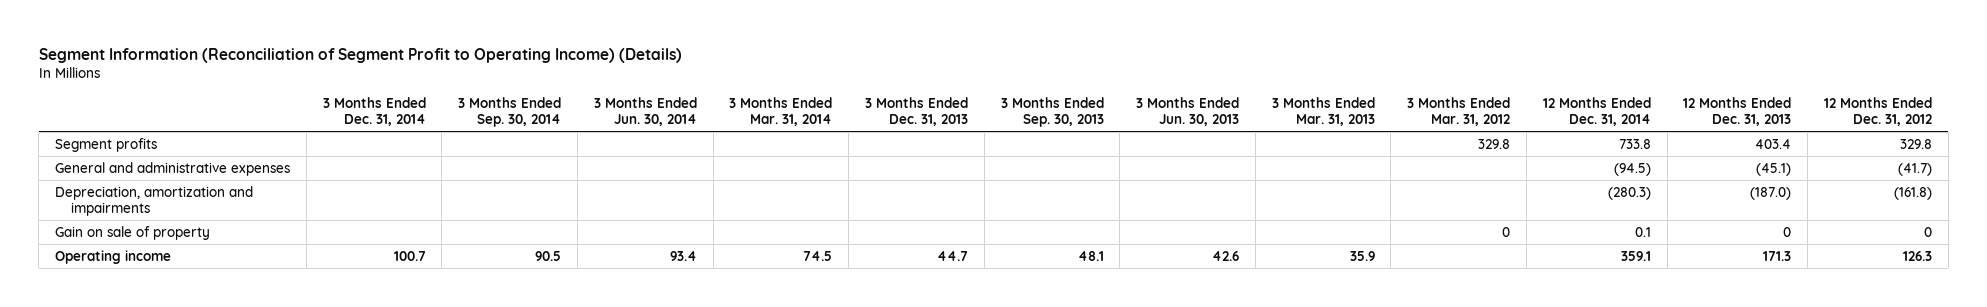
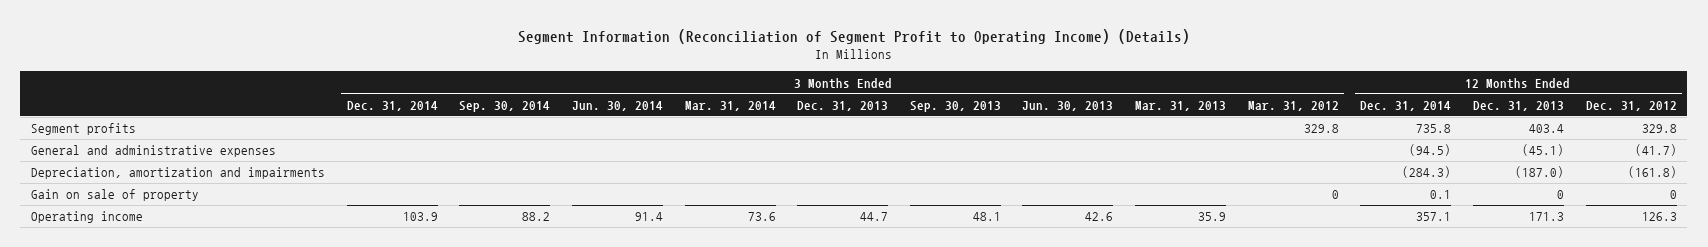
[1618,138,1651,149] 733.8 -> [1416,124,1452,134] 735.8
[1607,186,1651,200] (280.3) -> [1402,166,1452,179] (284.3)
[393,250,426,261] 100.7 -> [402,212,438,222] 103.9
[535,250,562,261] 90.5 -> [522,212,551,222] 88.2
[669,250,697,261] 93.4 -> [635,212,664,222] 91.4
[803,250,833,261] 74.5 -> [747,212,776,222] 73.6
[1620,250,1651,261] 359.1 -> [1416,212,1452,222] 357.1

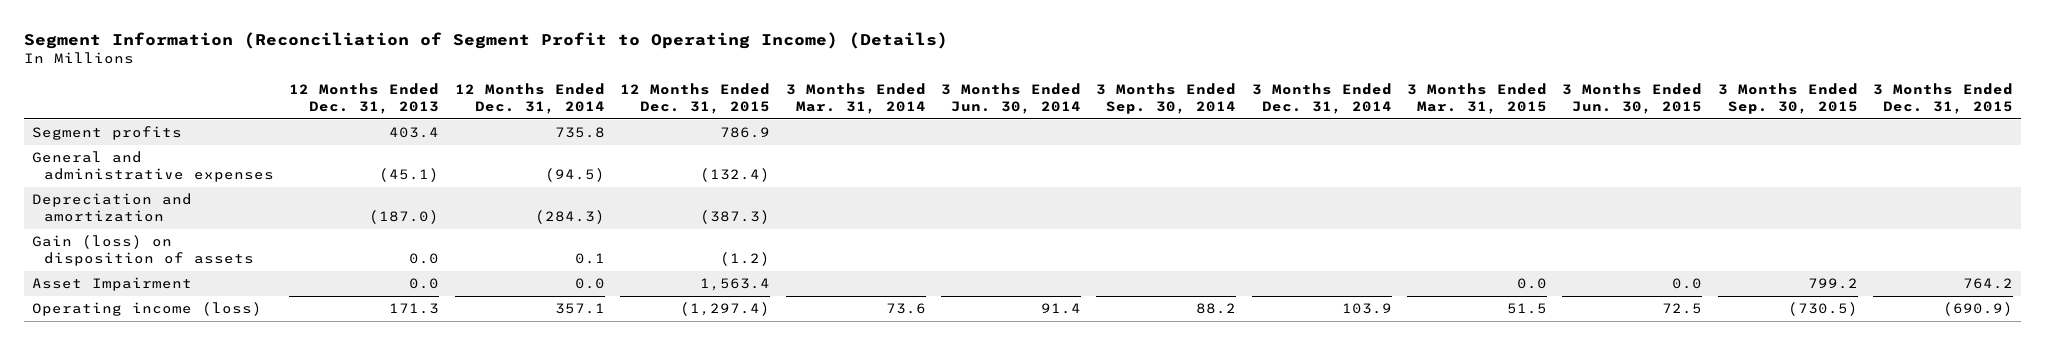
[797,100,889,111] Dec. 31, 2013 -> none
[909,100,1001,112] Sep. 30, 2013 -> none
[1022,100,1114,111] Jun. 30, 2013 -> none
[1135,100,1227,111] Mar. 31, 2013 -> none
[1247,100,1339,111] Mar. 31, 2012 -> none
[1585,100,1677,111] Dec. 31, 2012 -> none
none -> [620,82,771,114] 12 Months Ended Dec. 31, 2015
none -> [1407,82,1548,114] 3 Months Ended Mar. 31, 2015
none -> [1562,82,1703,114] 3 Months Ended Jun. 30, 2015
none -> [1717,82,1858,114] 3 Months Ended Sep. 30, 2015
none -> [1873,82,2014,114] 3 Months Ended Dec. 31, 2015
[31,167,326,180] Depreciation, amortization and impairments -> [32,193,193,223] Depreciation and amortization
[31,189,200,202] Gain on sale of property -> [32,235,254,267] Gain (loss) on disposition of assets
[1556,190,1564,200] 0 -> [409,253,440,265] 0.0
none -> [32,277,193,292] Asset Impairment
[31,211,144,224] Operating income -> [32,302,263,317] Operating income (loss)

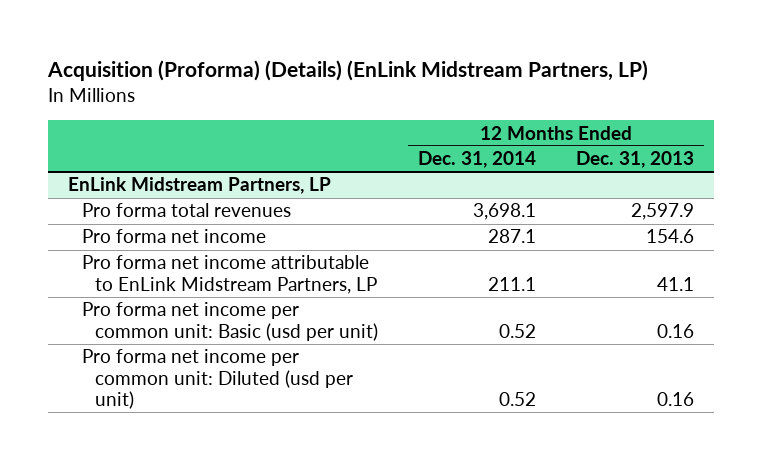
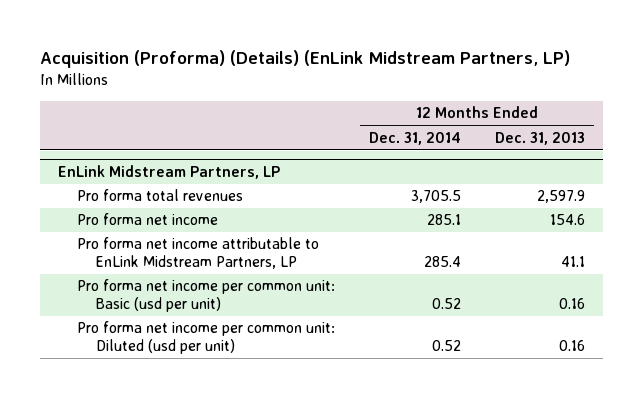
[472,203,536,221] 3,698.1 -> [411,190,462,204] 3,705.5
[487,229,536,244] 287.1 -> [427,214,462,226] 285.1
[487,276,536,291] 211.1 -> [424,256,462,268] 285.4

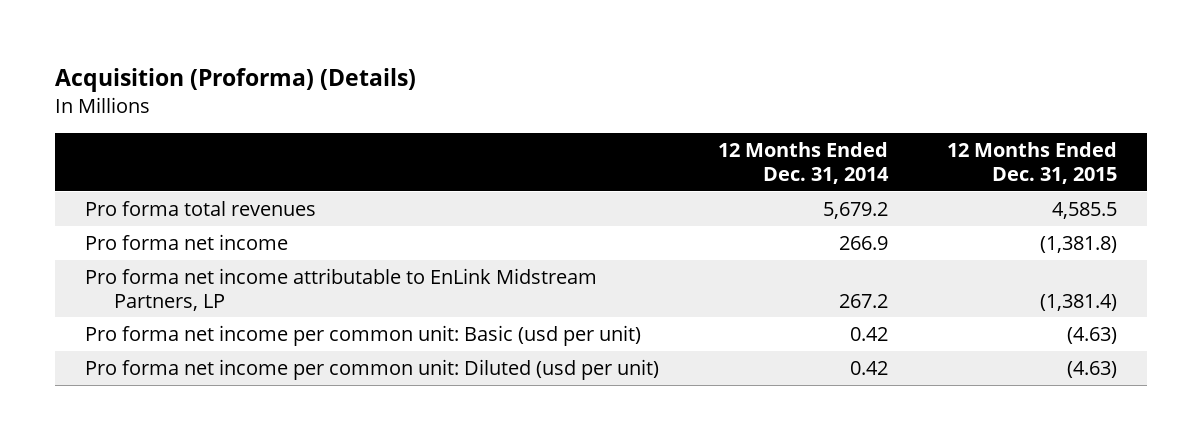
[40,50,571,69] Acquisition (Proforma) (Details) (EnLink Midstream Partners, LP) -> [55,68,417,93] Acquisition (Proforma) (Details)
[495,131,586,145] Dec. 31, 2013 -> none
none -> [947,142,1118,184] 12 Months Ended Dec. 31, 2015
[57,165,280,180] EnLink Midstream Partners, LP -> none
[411,190,462,204] 3,705.5 -> [822,201,888,219] 5,679.2
[427,214,462,226] 285.1 -> [838,235,888,250] 266.9
[424,256,462,268] 285.4 -> [838,293,888,308] 267.2
[432,298,462,310] 0.52 -> [849,326,888,341] 0.42
[432,340,462,352] 0.52 -> [849,360,888,375] 0.42

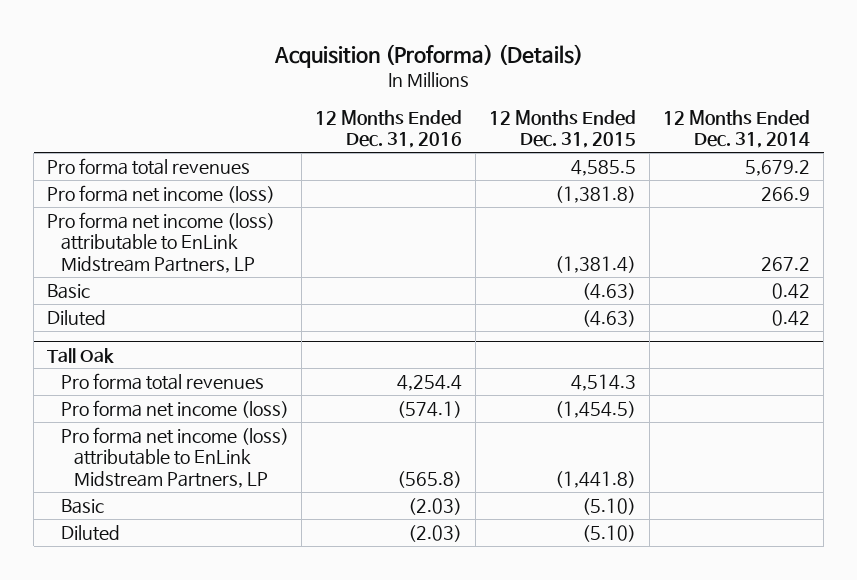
none -> [315,109,463,149] 12 Months Ended Dec. 31, 2016
[84,233,288,250] Pro forma net income -> [47,184,276,203] Pro forma net income (loss)
[84,267,597,311] Pro forma net income attributable to EnLink Midstream Partners, LP -> [47,211,276,273] Pro forma net income (loss) attributable to EnLink Midstream Partners, LP
[84,324,641,346] Pro forma net income per common unit: Basic (usd per unit) -> [47,283,91,299] Basic
[84,358,659,380] Pro forma net income per common unit: Diluted (usd per unit) -> [47,309,107,326] Diluted
none -> [47,347,115,363] Tall Oak
none -> [60,372,264,390] Pro forma total revenues
none -> [60,399,289,418] Pro forma net income (loss)
none -> [60,426,289,488] Pro forma net income (loss) attributable to EnLink Midstream Partners, LP
none -> [60,498,104,514] Basic
none -> [60,524,120,541] Diluted

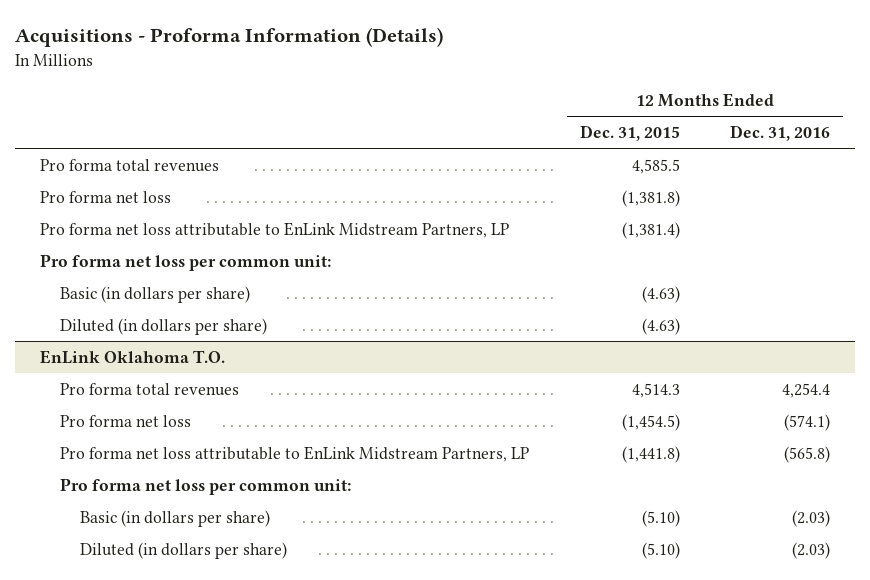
[273,43,583,68] Acquisition (Proforma) (Details) -> [14,27,443,48] Acquisitions - Proforma Information (Details)
[663,109,811,149] 12 Months Ended Dec. 31, 2014 -> none
[47,347,115,363] Tall Oak -> none
[47,184,276,203] Pro forma net income (loss) -> [39,190,171,203] Pro forma net loss
[47,211,276,273] Pro forma net income (loss) attributable to EnLink Midstream Partners, LP -> [39,221,509,238] Pro forma net loss attributable to EnLink Midstream Partners, LP
none -> [39,253,331,271] Pro forma net loss per common unit:
[47,283,91,299] Basic -> [60,285,251,303] Basic (in dollars per share)
[47,309,107,326] Diluted -> [60,317,268,335] Diluted (in dollars per share)
none -> [39,349,225,364] EnLink Oklahoma T.O.
[60,399,289,418] Pro forma net income (loss) -> [60,414,192,427] Pro forma net loss
[60,426,289,488] Pro forma net income (loss) attributable to EnLink Midstream Partners, LP -> [60,445,530,462] Pro forma net loss attributable to EnLink Midstream Partners, LP
none -> [60,477,352,495] Pro forma net loss per common unit:
[60,498,104,514] Basic -> [80,509,271,527] Basic (in dollars per share)
[60,524,120,541] Diluted -> [80,541,288,559] Diluted (in dollars per share)

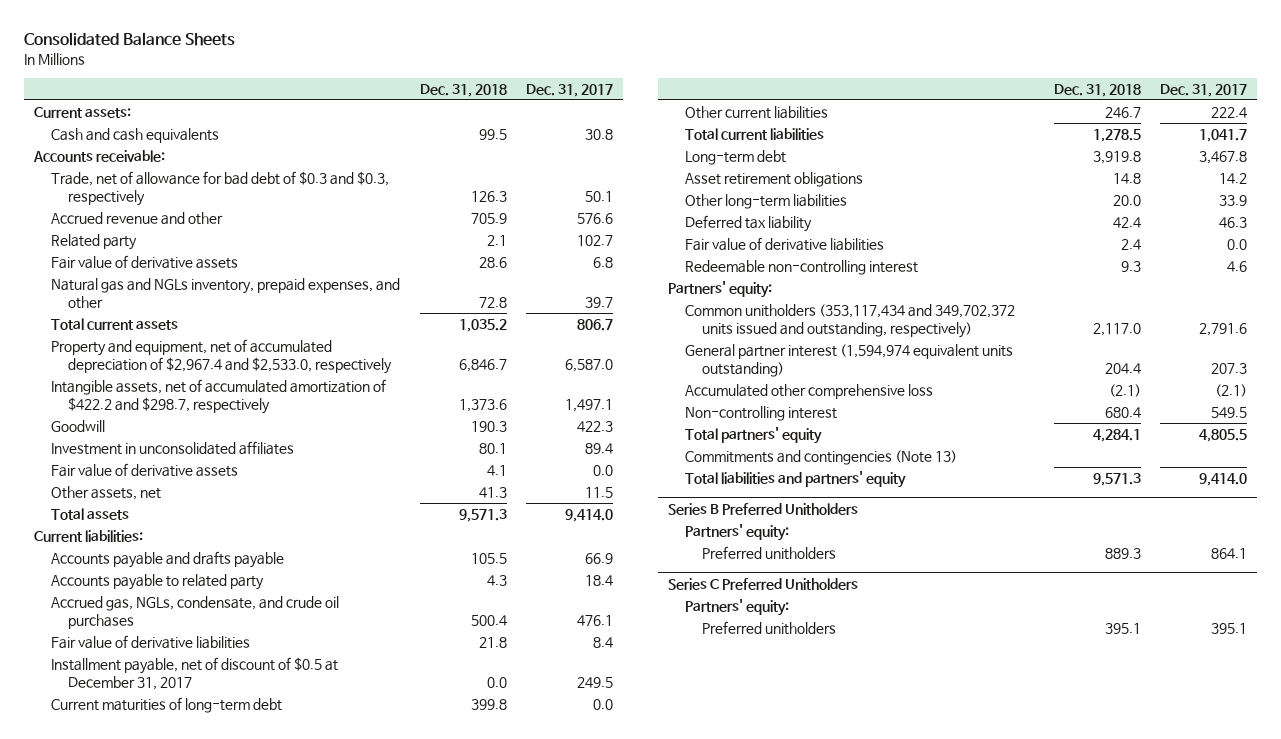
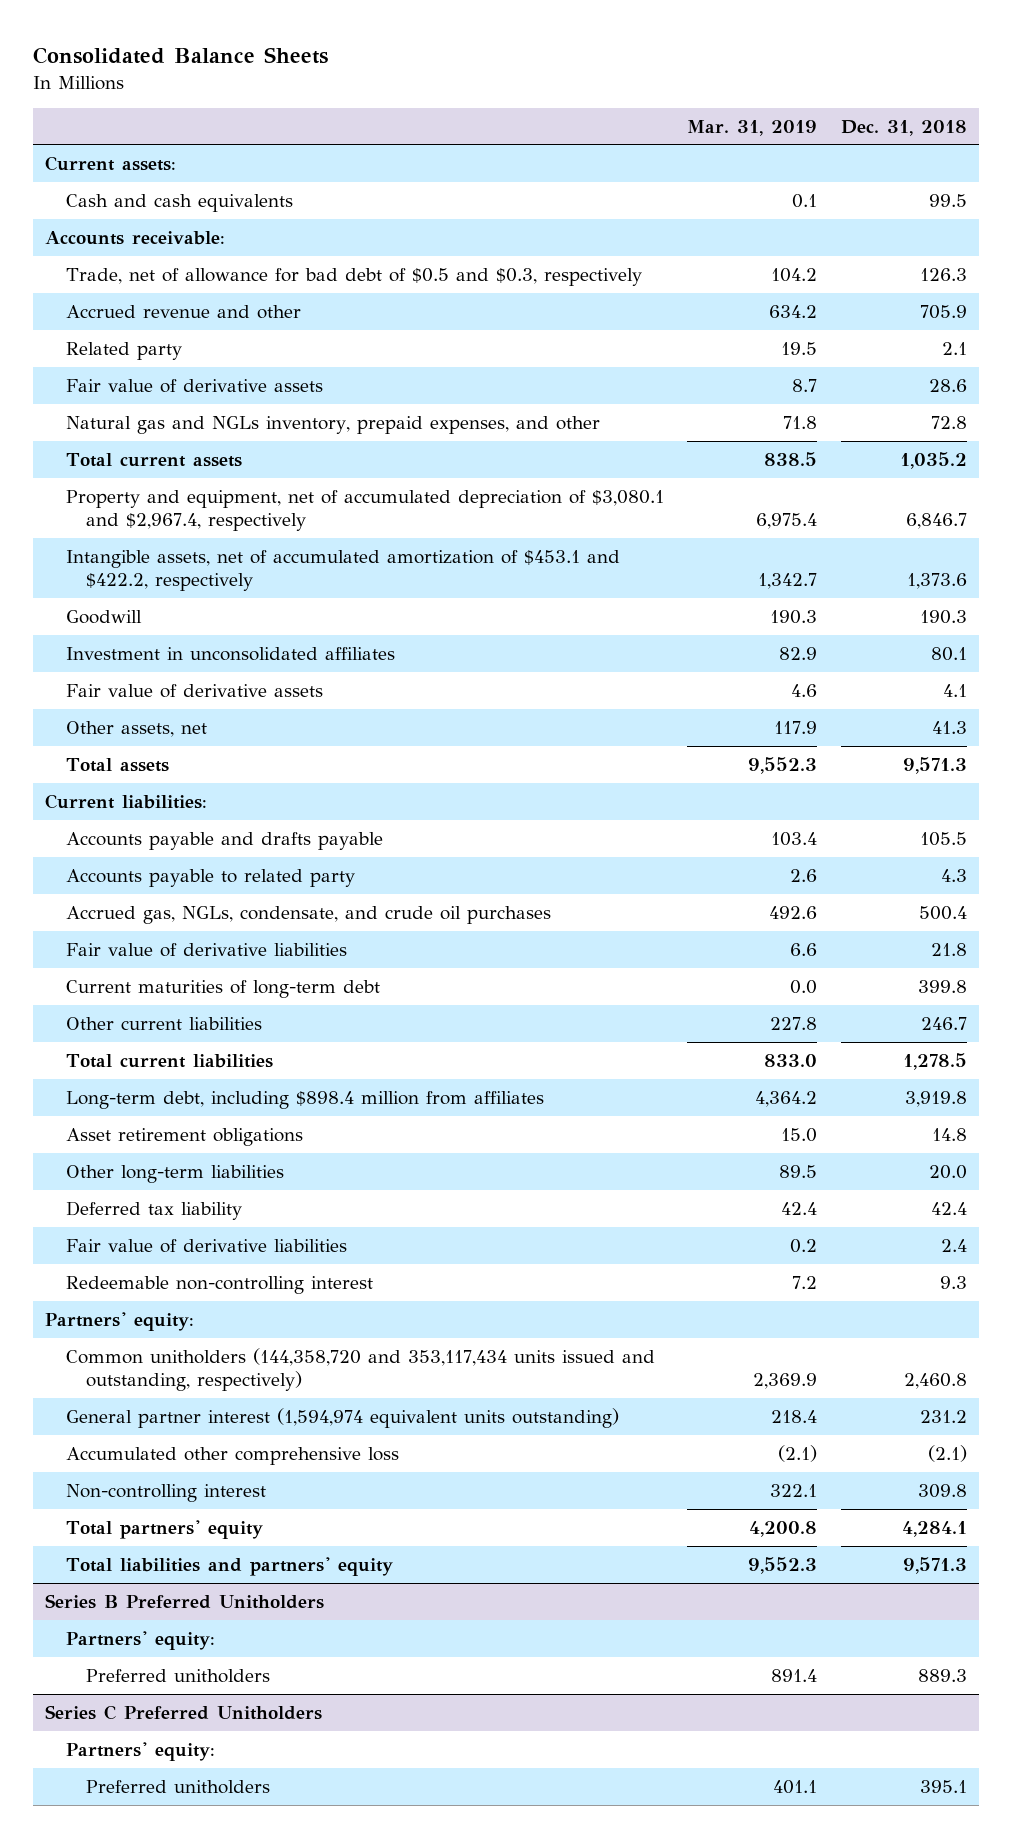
[526,83,614,97] Dec. 31, 2017 -> none
none -> [687,119,818,136] Mar. 31, 2019
[51,171,390,206] Trade, net of allowance for bad debt of $0.3 and $0.3, respectively -> [65,267,642,286] Trade, net of allowance for bad debt of $0.5 and $0.3, respectively
[51,339,393,374] Property and equipment, net of accumulated depreciation of $2,967.4 and $2,533.0, respectively -> [65,489,664,532] Property and equipment, net of accumulated depreciation of $3,080.1 and $2,967.4, respectively
[51,379,387,414] Intangible assets, net of accumulated amortization of $422.2 and $298.7, respectively -> [65,549,620,592] Intangible assets, net of accumulated amortization of $453.1 and $422.2, respectively
[51,657,339,690] Installment payable, net of discount of $0.5 at December 31, 2017 -> none
[684,150,786,166] Long-term debt -> [65,1090,544,1109] Long-term debt, including $898.4 million from affiliates
[684,304,1015,338] Common unitholders (353,117,434 and 349,702,372 units issued and outstanding, respectively) -> [65,1347,655,1392] Common unitholders (144,358,720 and 353,117,434 units issued and outstanding, respectively)
[1092,322,1141,336] 2,117.0 -> [903,1373,967,1390] 2,460.8
[1104,362,1141,374] 204.4 -> [919,1409,967,1423] 231.2
[1104,407,1141,419] 680.4 -> [917,1483,967,1498] 309.8
[684,450,957,466] Commitments and contingencies (Note 13) -> none

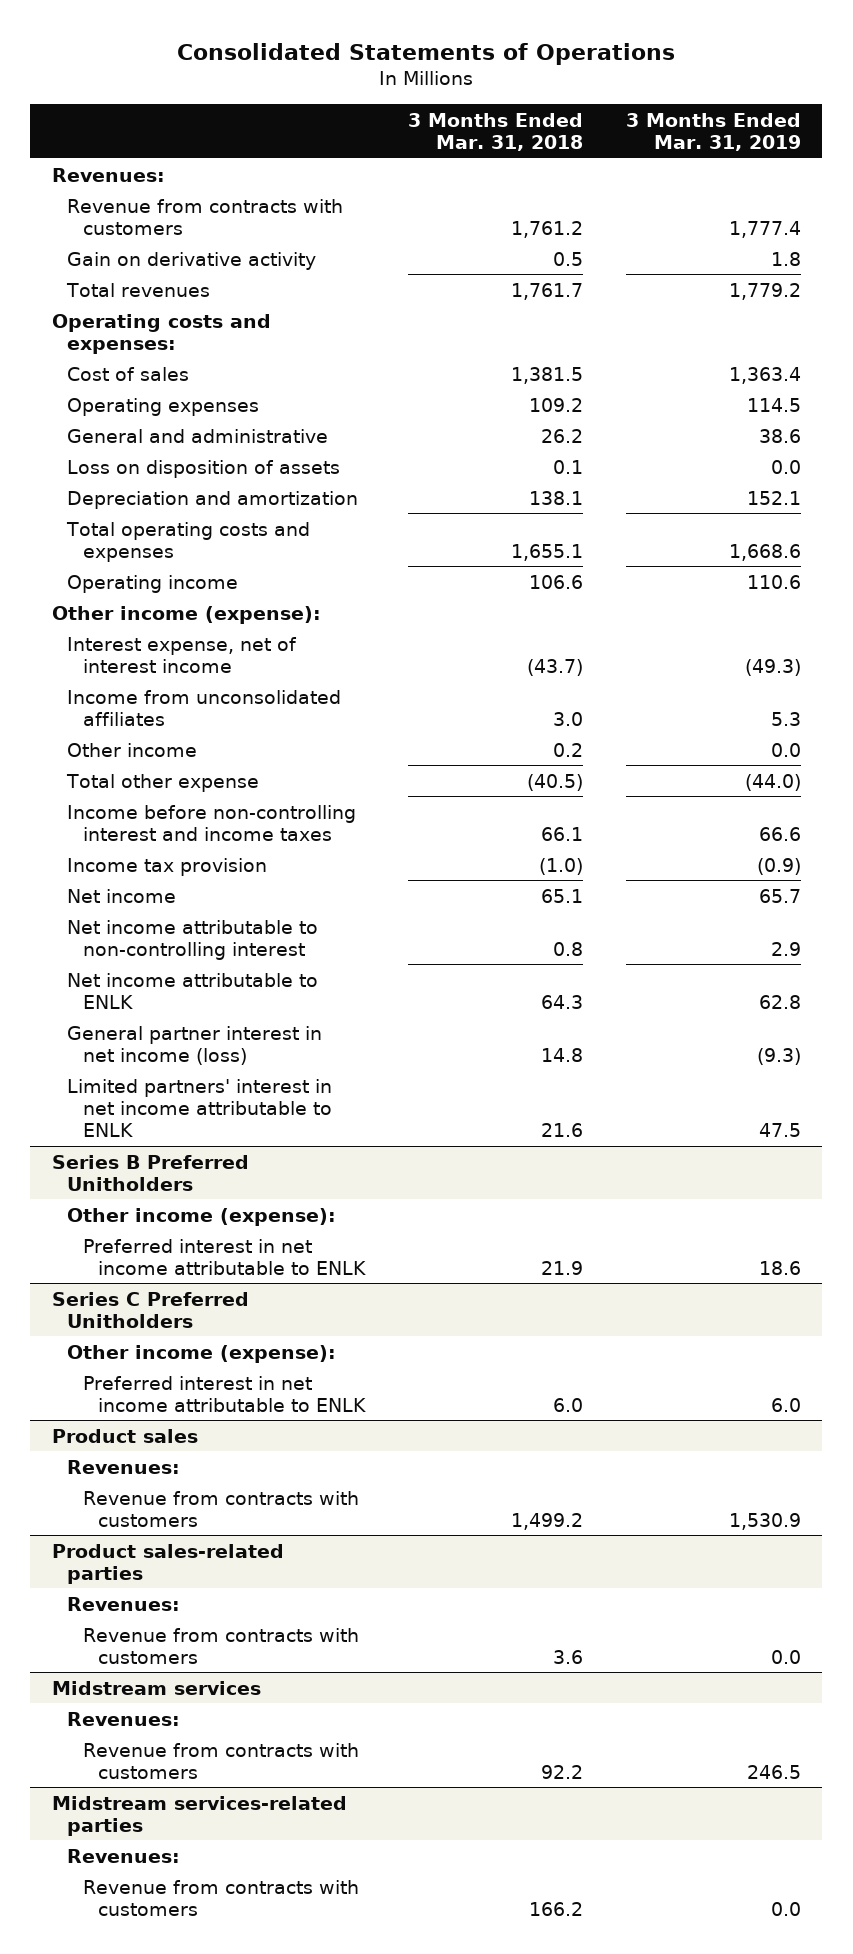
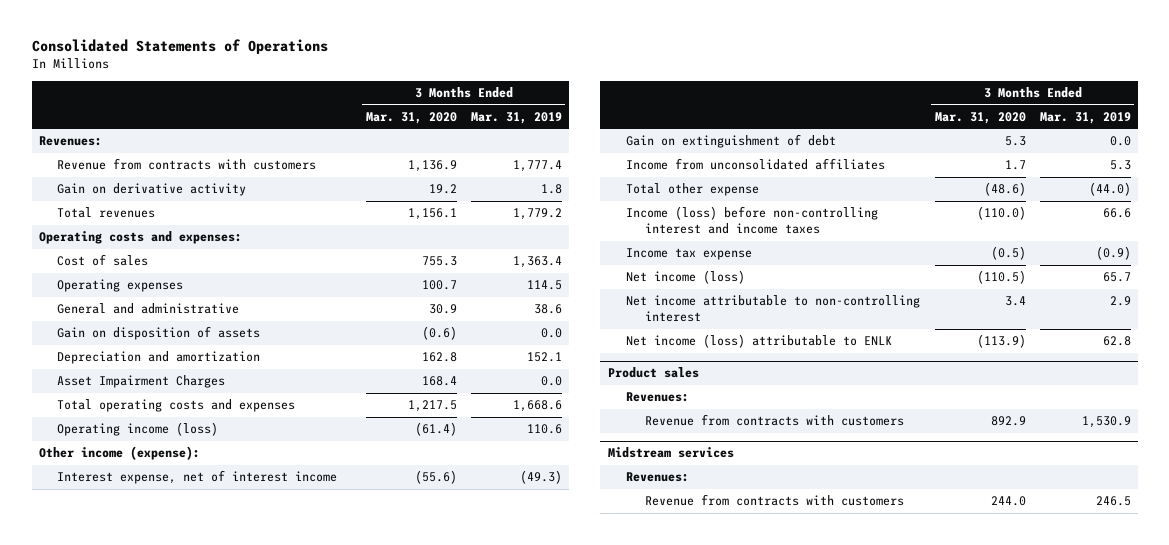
[407,112,583,151] 3 Months Ended Mar. 31, 2018 -> none
none -> [365,111,457,124] Mar. 31, 2020
[67,459,341,478] Loss on disposition of assets -> [57,326,261,341] Gain on disposition of assets
none -> [57,375,226,389] Asset Impairment Charges
[67,574,239,593] Operating income -> [57,422,219,437] Operating income (loss)
none -> [626,134,837,149] Gain on extinguishment of debt
[67,742,198,757] Other income -> none
[67,804,357,841] Income before non-controlling interest and income taxes -> [626,206,879,235] Income (loss) before non-controlling interest and income taxes
[67,857,268,876] Income tax provision -> [626,248,753,261] Income tax expense
[67,888,177,903] Net income -> [626,270,746,285] Net income (loss)
[67,1025,323,1065] General partner interest in net income (loss) -> none
[67,1078,333,1137] Limited partners' interest in net income attributable to ENLK -> none
[51,1154,249,1191] Series B Preferred Unitholders -> none
[67,1207,337,1226] Other income (expense): -> none
[82,1238,366,1275] Preferred interest in net income attributable to ENLK -> none
[51,1291,249,1328] Series C Preferred Unitholders -> none
[67,1344,337,1363] Other income (expense): -> none
[82,1375,366,1412] Preferred interest in net income attributable to ENLK -> none
[67,972,319,1009] Net income attributable to ENLK -> [626,334,893,349] Net income (loss) attributable to ENLK
[51,1543,284,1584] Product sales-related parties -> none
[67,1596,181,1611] Revenues: -> none
[82,1627,359,1664] Revenue from contracts with customers -> none
[51,1795,347,1836] Midstream services-related parties -> none
[67,1848,181,1863] Revenues: -> none
[82,1879,359,1916] Revenue from contracts with customers -> none

